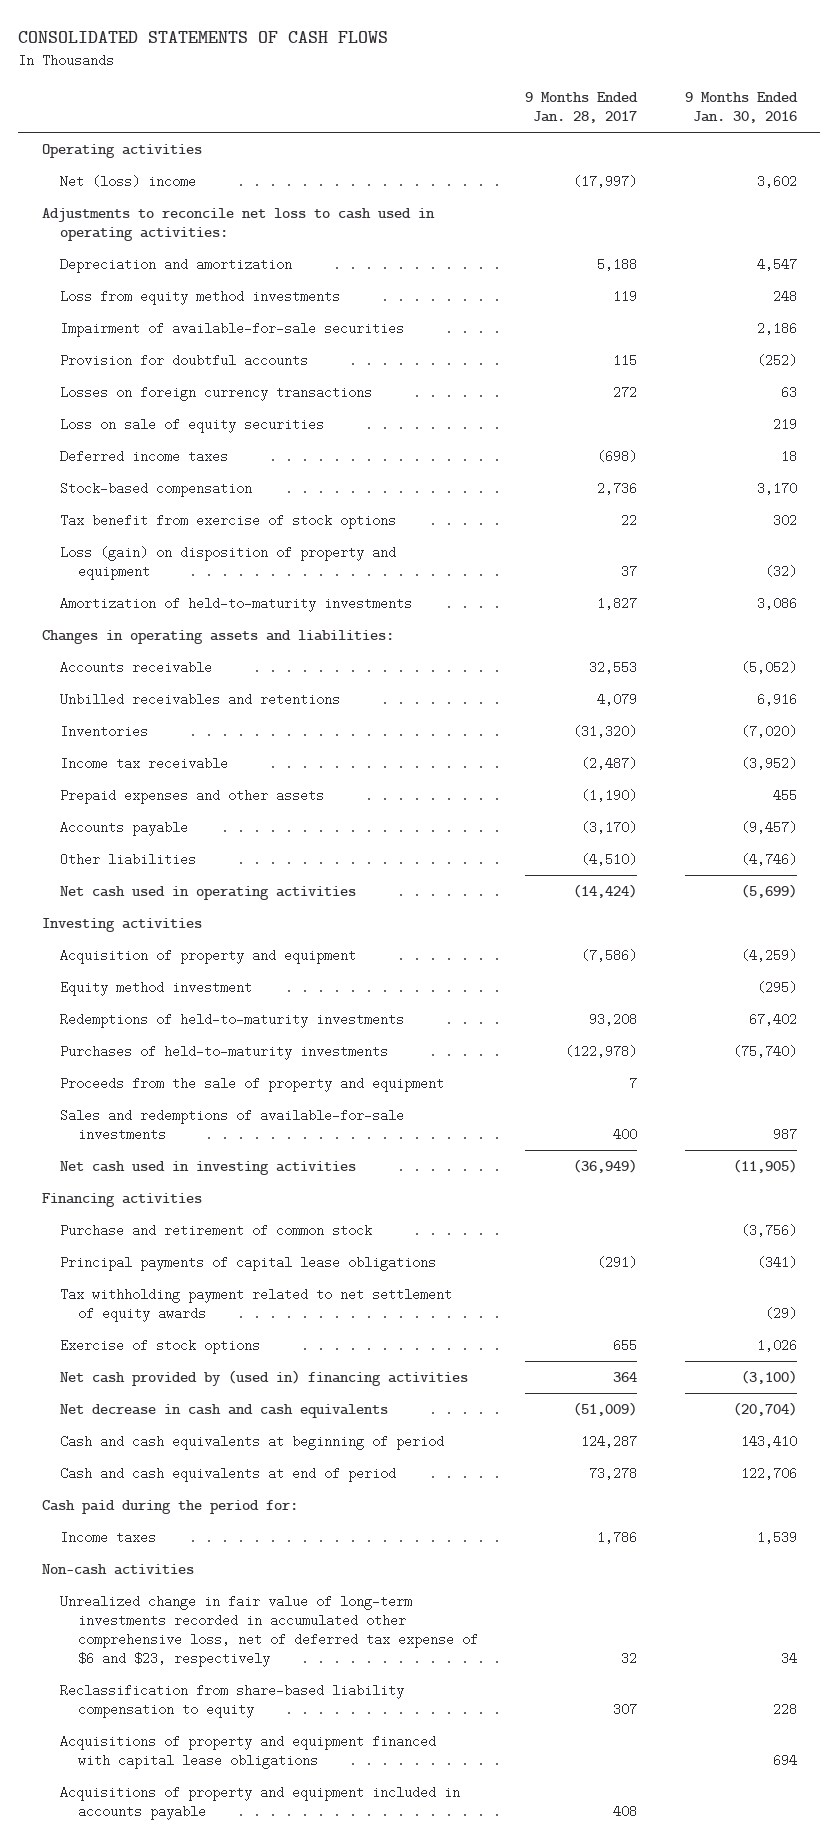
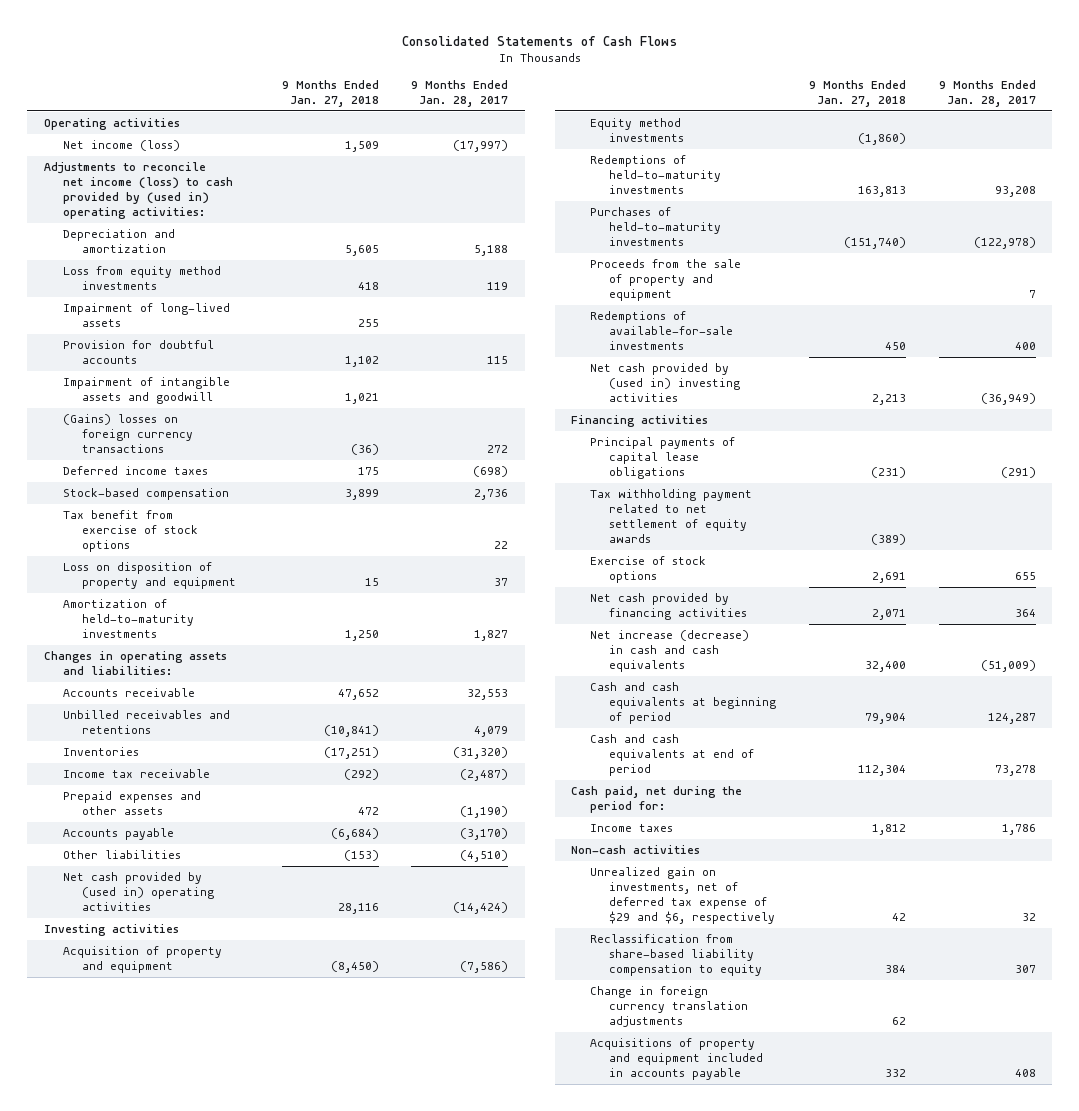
[17,31,388,44] CONSOLIDATED STATEMENTS OF CASH FLOWS -> [401,35,677,46] Consolidated Statements of Cash Flows
[684,91,798,124] 9 Months Ended Jan. 30, 2016 -> none
none -> [281,79,379,107] 9 Months Ended Jan. 27, 2018
[59,174,196,188] Net (loss) income -> [62,139,180,151] Net income (loss)
[41,207,435,241] Adjustments to reconcile net loss to cash used in operating activities: -> [43,161,233,220] Adjustments to reconcile net income (loss) to cash provided by (used in) operating activities:
[59,321,404,337] Impairment of available-for-sale securities -> none
none -> [62,302,230,327] Impairment of long-lived assets
[59,417,324,433] Loss on sale of equity securities -> none
none -> [62,376,230,404] Impairment of intangible assets and goodwill
[59,385,372,401] Losses on foreign currency transactions -> [62,413,193,453] (Gains) losses on foreign currency transactions
[59,545,396,580] Loss (gain) on disposition of property and equipment -> [62,561,236,589] Loss on disposition of property and equipment
[59,885,356,900] Net cash used in operating activities -> [62,871,214,911] Net cash provided by (used in) operating activities
[59,980,252,996] Equity method investment -> [589,117,684,142] Equity method investments
[59,1108,404,1141] Sales and redemptions of available-for-sale investments -> [589,310,733,350] Redemptions of available-for-sale investments
[59,1160,356,1175] Net cash used in investing activities -> [589,362,740,402] Net cash provided by (used in) investing activities
[59,1223,372,1237] Purchase and retirement of common stock -> none
[59,1369,468,1386] Net cash provided by (used in) financing activities -> [589,592,747,620] Net cash provided by financing activities
[59,1403,388,1418] Net decrease in cash and cash equivalents -> [589,629,749,672] Net increase (decrease) in cash and cash equivalents
[41,1499,298,1514] Cash paid during the period for: -> [570,785,742,813] Cash paid, net during the period for:
[59,1594,478,1668] Unrealized change in fair value of long-term investments recorded in accumulated other comprehensive loss, net of deferred tax expense of $6 and $23, respectively -> [589,866,775,925] Unrealized gain on investments, net of deferred tax expense of $29 and $6, respectively
[59,1734,436,1769] Acquisitions of property and equipment financed with capital lease obligations -> none
none -> [589,985,748,1027] Change in foreign currency translation adjustments

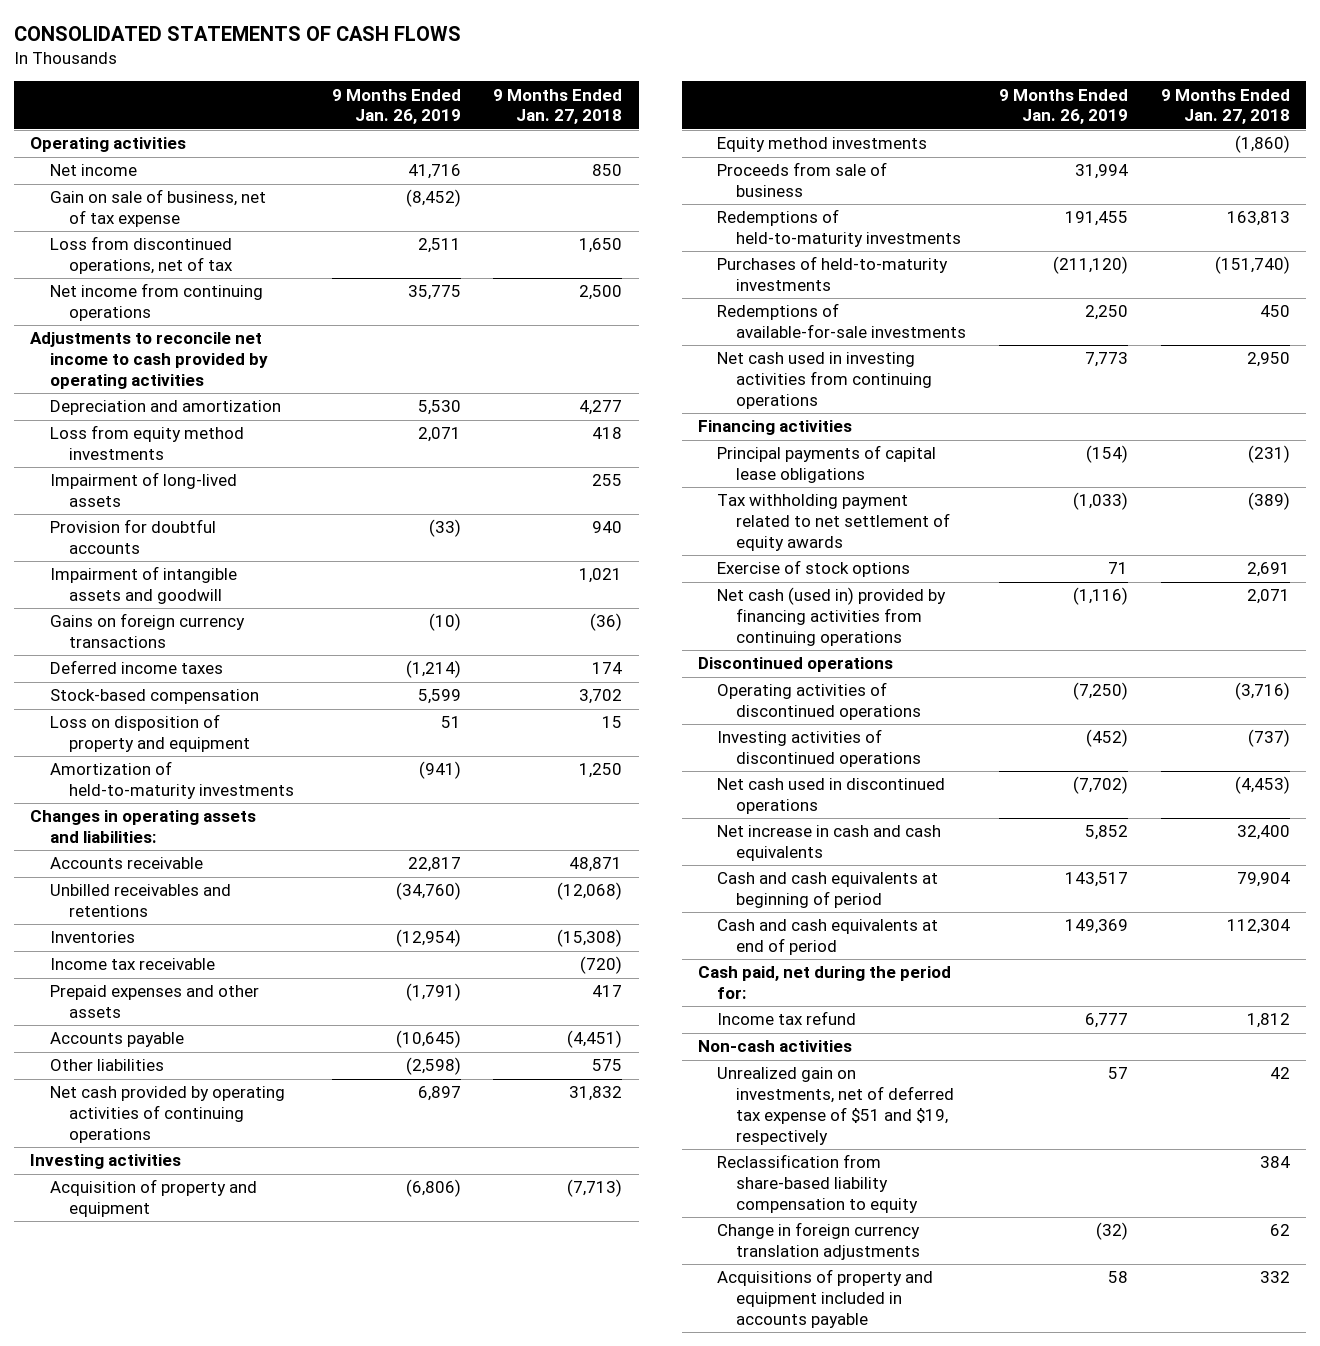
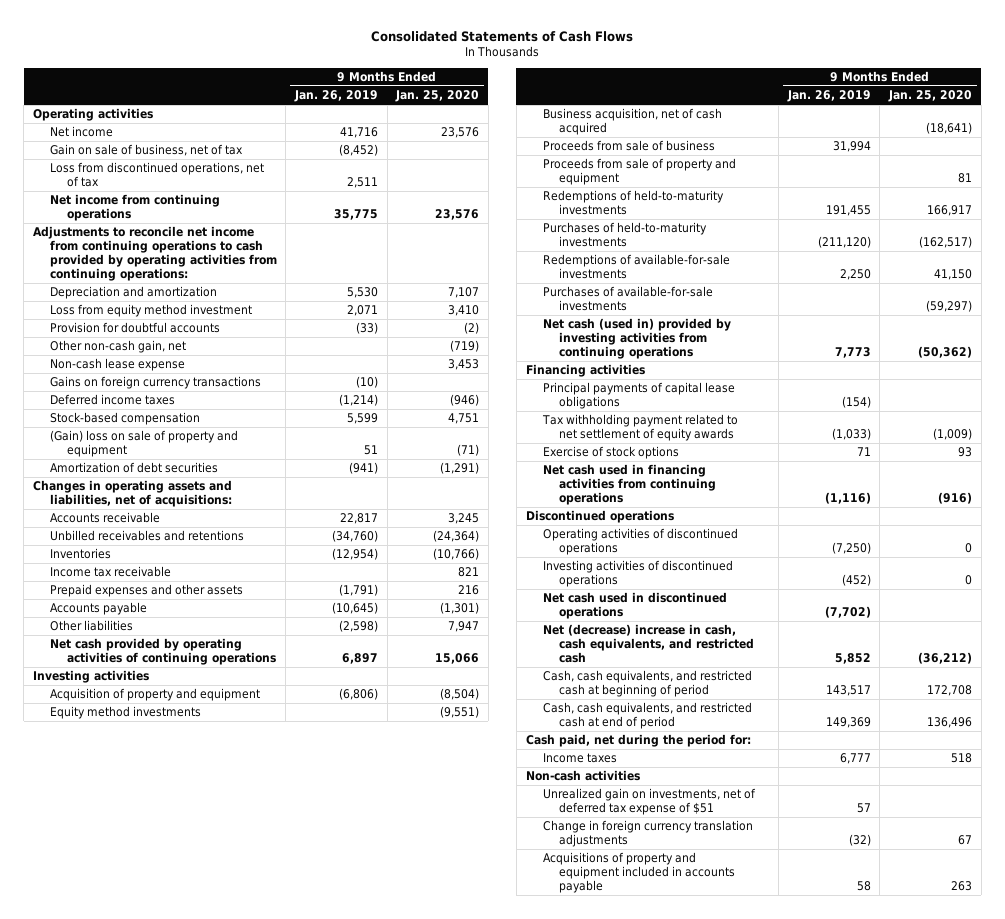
[14,25,462,41] CONSOLIDATED STATEMENTS OF CASH FLOWS -> [371,31,634,43] Consolidated Statements of Cash Flows
[493,88,623,125] 9 Months Ended Jan. 27, 2018 -> none
none -> [395,90,480,103] Jan. 25, 2020
[49,189,266,228] Gain on sale of business, net of tax expense -> [49,144,243,157] Gain on sale of business, net of tax
[30,332,268,389] Adjustments to reconcile net income to cash provided by operating activities -> [32,226,277,281] Adjustments to reconcile net income from continuing operations to cash provided by operating activities from continuing operations:
[49,472,237,508] Impairment of long-lived assets -> none
[49,425,244,461] Loss from equity method investments -> [49,304,252,318] Loss from equity method investment
[49,566,237,605] Impairment of intangible assets and goodwill -> none
none -> [49,340,186,354] Other non-cash gain, net
none -> [49,358,185,372] Non-cash lease expense
[49,714,250,753] Loss on disposition of property and equipment -> [49,430,238,458] (Gain) loss on sale of property and equipment
[49,761,294,800] Amortization of held-to-maturity investments -> [49,462,218,474] Amortization of debt securities
[30,810,257,844] Changes in operating assets and liabilities: -> [32,480,232,508] Changes in operating assets and liabilities, net of acquisitions:
none -> [542,108,722,136] Business acquisition, net of cash acquired
none -> [542,158,736,186] Proceeds from sale of property and equipment
none -> [542,286,713,312] Purchases of available-for-sale investments
[717,352,933,409] Net cash used in investing activities from continuing operations -> [542,318,731,359] Net cash (used in) provided by investing activities from continuing operations
[717,587,947,646] Net cash (used in) provided by financing activities from continuing operations -> [542,464,717,505] Net cash used in financing activities from continuing operations
[717,825,942,862] Net increase in cash and cash equivalents -> [542,624,755,663] Net (decrease) increase in cash, cash equivalents, and restricted cash
[717,872,939,909] Cash and cash equivalents at beginning of period -> [542,670,752,698] Cash, cash equivalents, and restricted cash at beginning of period
[717,919,939,956] Cash and cash equivalents at end of period -> [542,702,752,730] Cash, cash equivalents, and restricted cash at end of period
[717,1011,857,1026] Income tax refund -> [542,753,617,764] Income taxes
[717,1154,919,1213] Reclassification from share-based liability compensation to equity -> none
[717,1067,955,1145] Unrealized gain on investments, net of deferred tax expense of $51 and $19, respectively -> [542,788,756,816] Unrealized gain on investments, net of deferred tax expense of $51

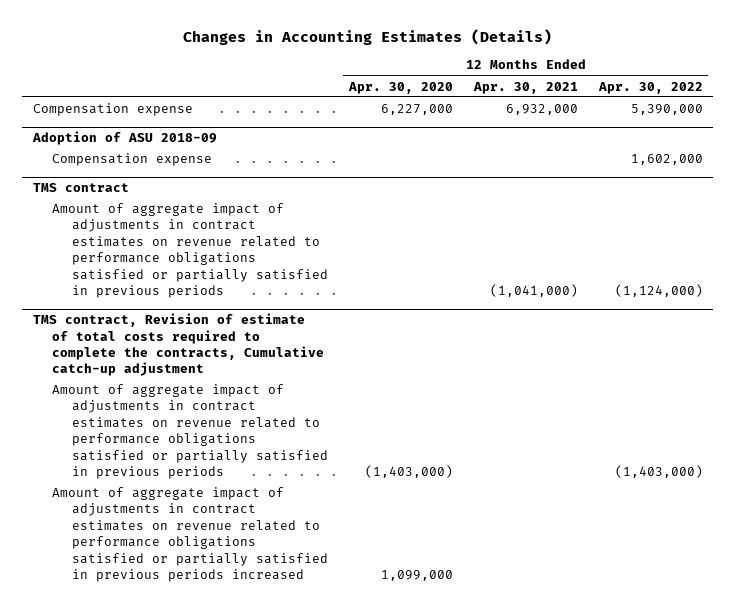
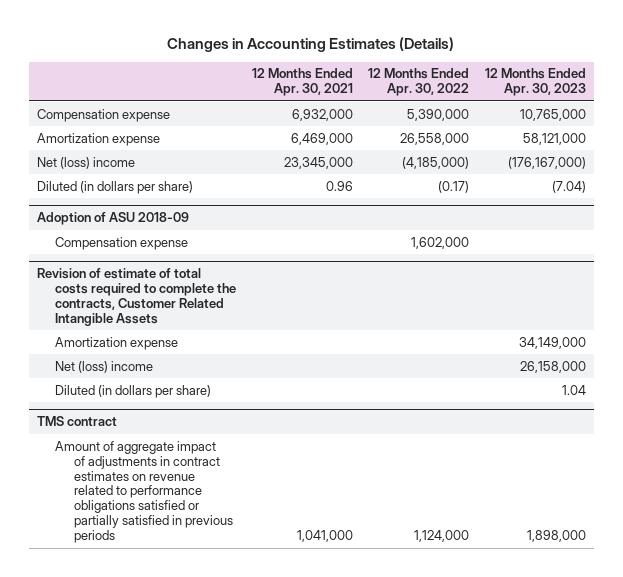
[347,81,453,94] Apr. 30, 2020 -> none
none -> [485,68,587,97] 12 Months Ended Apr. 30, 2023
none -> [36,132,160,146] Amortization expense
none -> [36,156,135,169] Net (loss) income
none -> [36,180,193,194] Diluted (in dollars per share)
none -> [36,268,237,326] Revision of estimate of total costs required to complete the contracts, Customer Related Intangible Assets
none -> [55,336,179,350] Amortization expense
none -> [55,360,154,373] Net (loss) income
none -> [55,384,212,398] Diluted (in dollars per share)
[32,313,325,377] TMS contract, Revision of estimate of total costs required to complete the contracts, Cumulative catch-up adjustment -> none
[52,383,328,479] Amount of aggregate impact of adjustments in contract estimates on revenue related to performance obligations satisfied or partially satisfied in previous periods -> none
[52,486,328,582] Amount of aggregate impact of adjustments in contract estimates on revenue related to performance obligations satisfied or partially satisfied in previous periods increased -> none
[489,283,578,297] (1,041,000) -> [296,530,353,543] 1,041,000
[614,283,703,297] (1,124,000) -> [414,530,470,543] 1,124,000

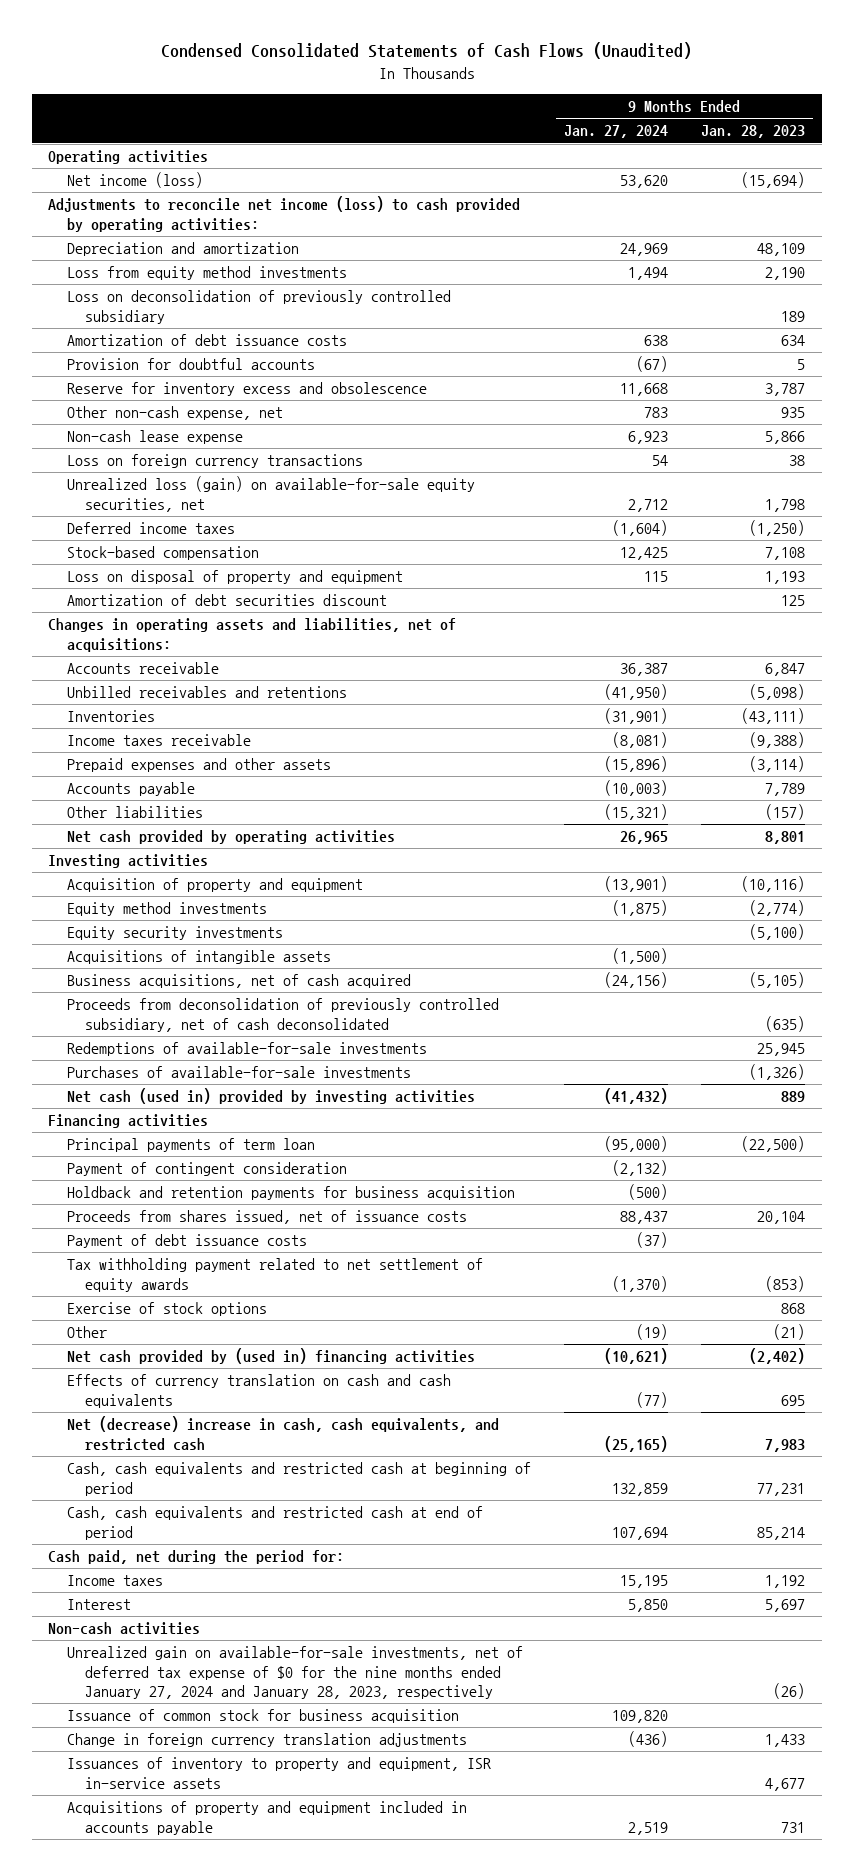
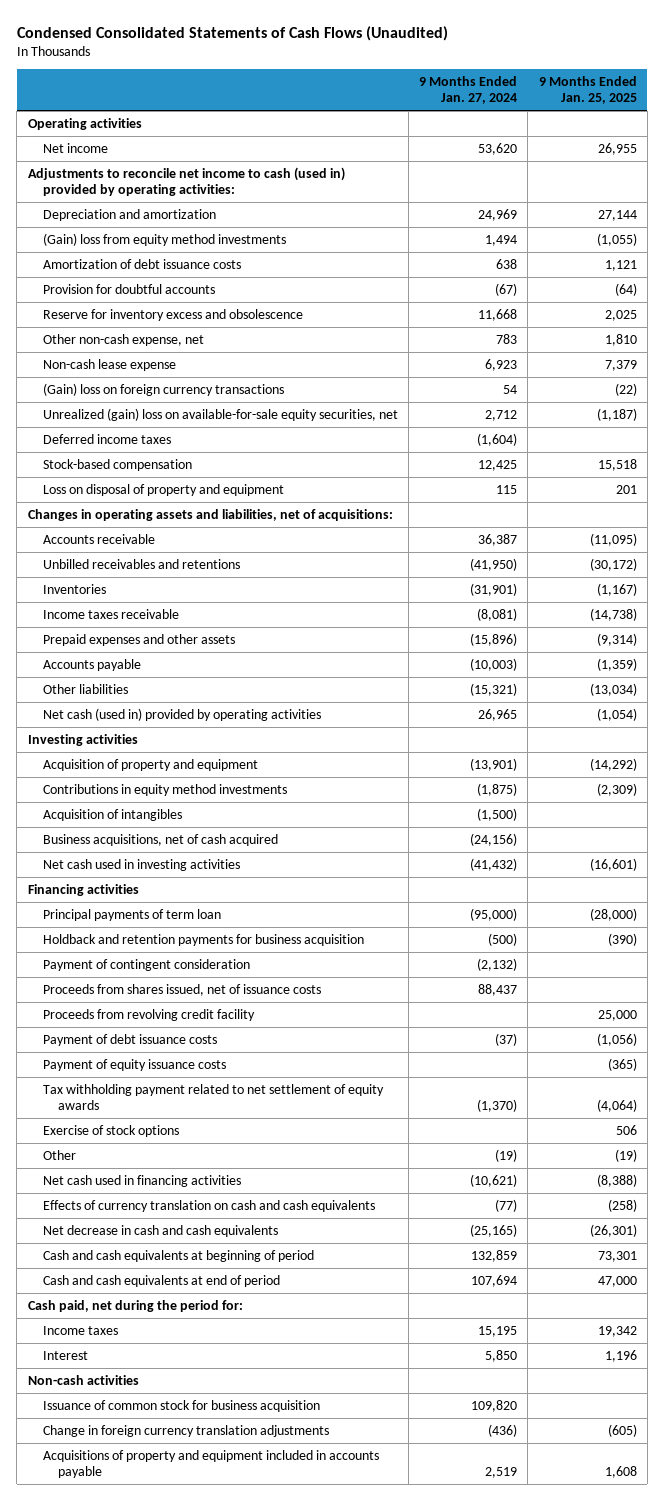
[701,125,806,139] Jan. 28, 2023 -> none
none -> [538,76,637,104] 9 Months Ended Jan. 25, 2025
[66,172,203,189] Net income (loss) -> [42,143,108,154] Net income
[48,196,521,232] Adjustments to reconcile net income (loss) to cash provided by operating activities: -> [27,167,345,196] Adjustments to reconcile net income to cash (used in) provided by operating activities:
[66,290,451,324] Loss on deconsolidation of previously controlled subsidiary -> none
[66,266,347,281] Loss from equity method investments -> [42,233,286,247] (Gain) loss from equity method investments
[66,454,363,469] Loss on foreign currency transactions -> [42,383,284,397] (Gain) loss on foreign currency transactions
[66,476,475,512] Unrealized loss (gain) on available-for-sale equity securities, net -> [42,408,398,422] Unrealized (gain) loss on available-for-sale equity securities, net
[66,594,387,607] Amortization of debt securities discount -> none
[66,830,395,845] Net cash provided by operating activities -> [42,708,321,722] Net cash (used in) provided by operating activities
[66,926,283,941] Equity security investments -> none
[66,902,267,917] Equity method investments -> [42,784,287,797] Contributions in equity method investments
[66,950,331,965] Acquisitions of intangible assets -> [42,809,182,822] Acquisition of intangibles
[66,998,499,1032] Proceeds from deconsolidation of previously controlled subsidiary, net of cash deconsolidated -> none
[66,1042,427,1057] Redemptions of available-for-sale investments -> none
[66,1066,411,1079] Purchases of available-for-sale investments -> none
[66,1088,475,1105] Net cash (used in) provided by investing activities -> [42,859,240,872] Net cash used in investing activities
[66,1162,347,1177] Payment of contingent consideration -> [42,959,250,972] Payment of contingent consideration
none -> [42,1009,255,1022] Proceeds from revolving credit facility
none -> [42,1059,226,1072] Payment of equity issuance costs
[66,1348,475,1365] Net cash provided by (used in) financing activities -> [42,1175,241,1188] Net cash used in financing activities
[66,1416,499,1451] Net (decrease) increase in cash, cash equivalents, and restricted cash -> [42,1225,278,1238] Net decrease in cash and cash equivalents
[66,1462,531,1496] Cash, cash equivalents and restricted cash at beginning of period -> [42,1250,314,1263] Cash and cash equivalents at beginning of period
[66,1506,483,1540] Cash, cash equivalents and restricted cash at end of period -> [42,1275,280,1288] Cash and cash equivalents at end of period
[66,1646,523,1700] Unrealized gain on available-for-sale investments, net of deferred tax expense of $0 for the nine months ended January 27, 2024 and January 28, 2023, respectively -> none
[66,1757,491,1789] Issuances of inventory to property and equipment, ISR in-service assets -> none

